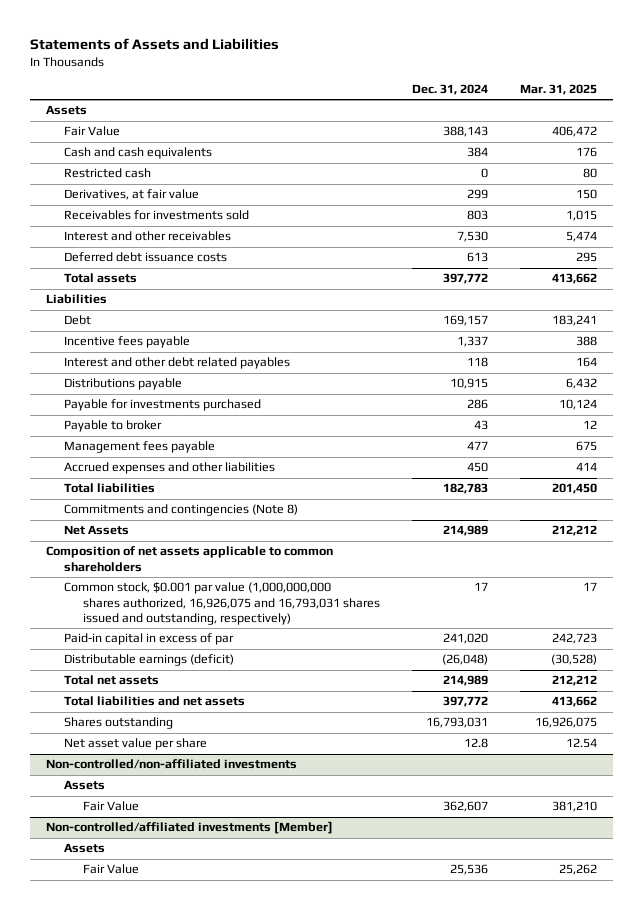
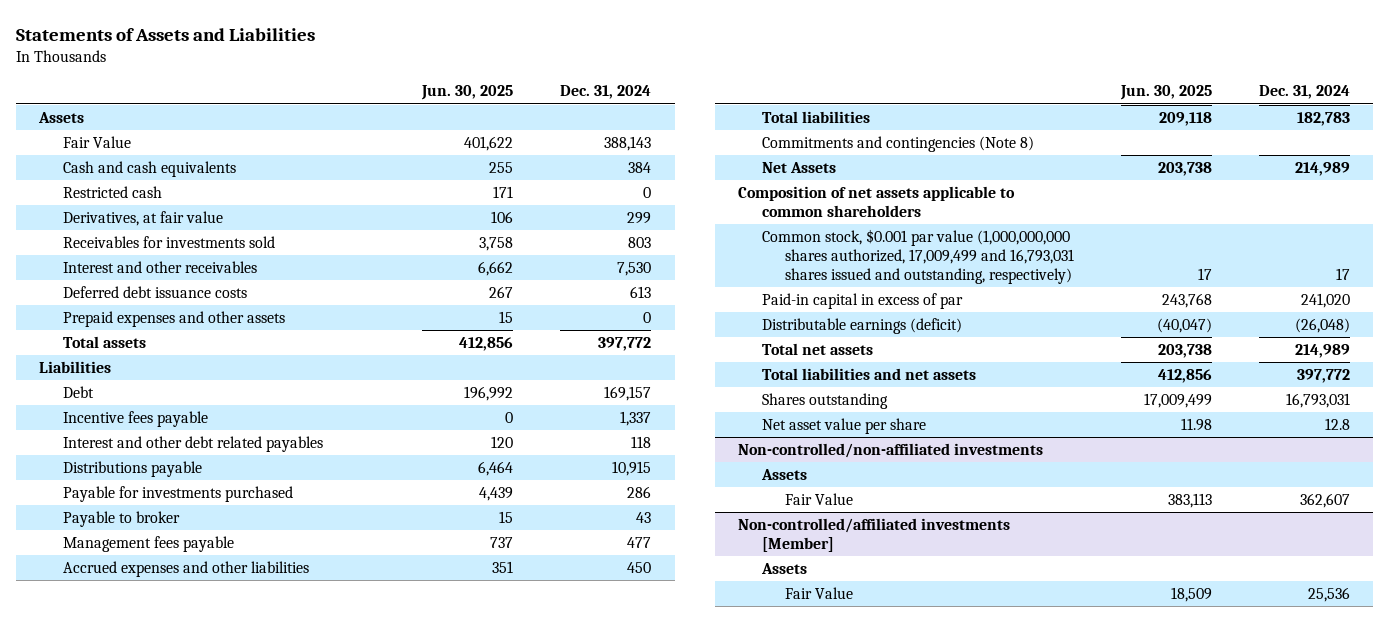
[519,84,597,96] Mar. 31, 2025 -> none
none -> [421,85,514,101] Jun. 30, 2025
none -> [62,311,285,328] Prepaid expenses and other assets
[64,582,380,625] Common stock, $0.001 par value (1,000,000,000 shares authorized, 16,926,075 and 16,793,031 shares issued and outstanding, respectively) -> [761,229,1074,284] Common stock, $0.001 par value (1,000,000,000 shares authorized, 17,009,499 and 16,793,031 shares issued and outstanding, respectively)

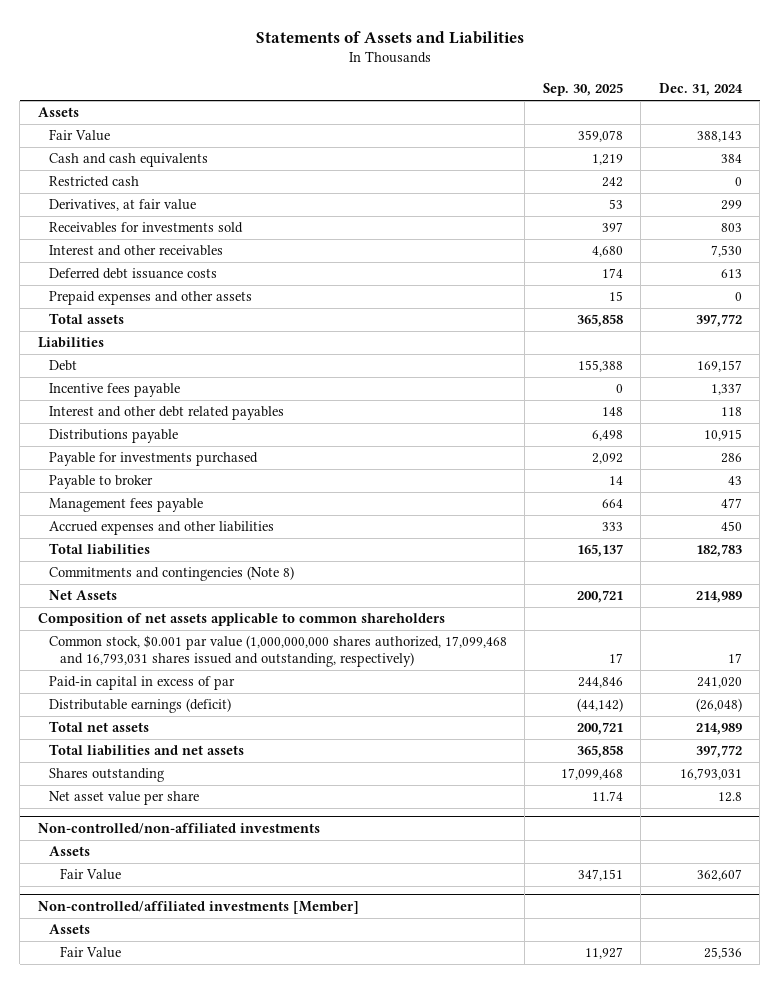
[421,85,514,101] Jun. 30, 2025 -> none
none -> [542,83,623,97] Sep. 30, 2025
[761,229,1074,284] Common stock, $0.001 par value (1,000,000,000 shares authorized, 17,009,499 and 16,793,031 shares issued and outstanding, respectively) -> [49,635,508,668] Common stock, $0.001 par value (1,000,000,000 shares authorized, 17,099,468 and 16,793,031 shares issued and outstanding, respectively)

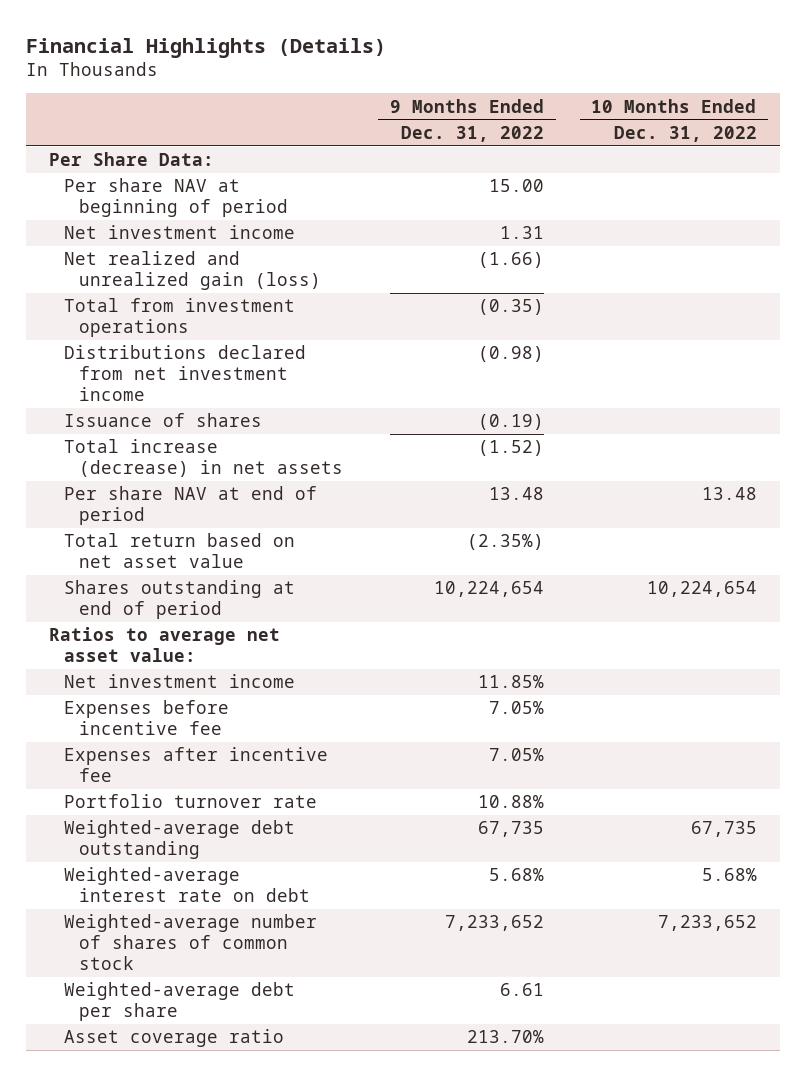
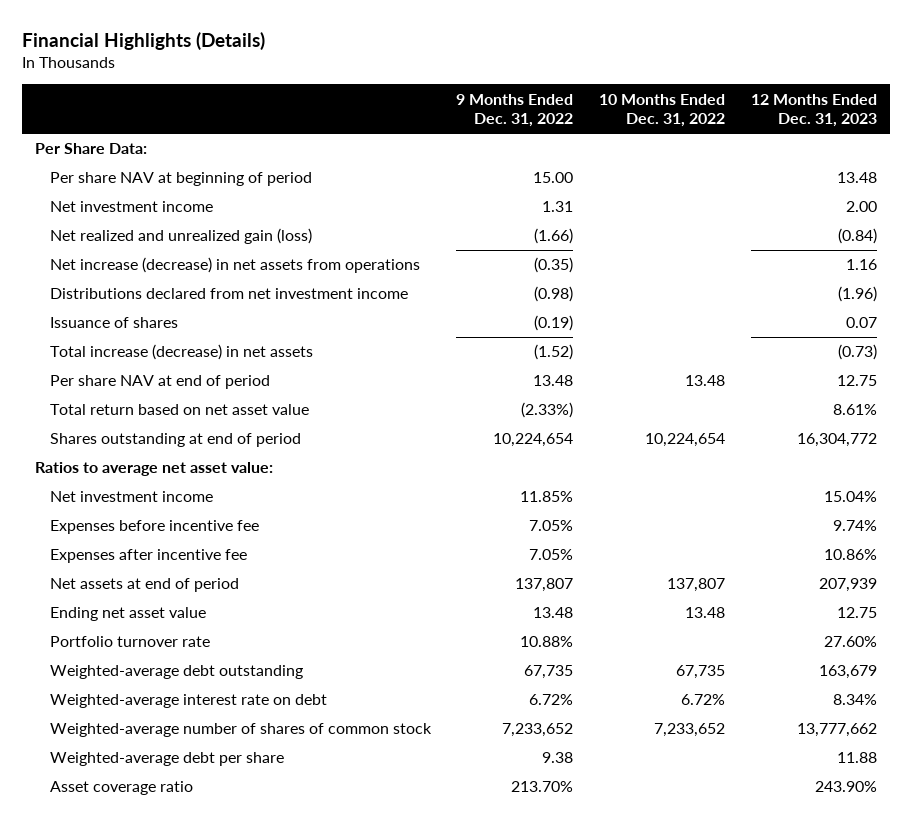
none -> [751,93,878,128] 12 Months Ended Dec. 31, 2023
[64,298,296,338] Total from investment operations -> [49,257,420,274] Net increase (decrease) in net assets from operations
[467,534,545,551] (2.35%) -> [521,402,574,419] (2.33%)
none -> [49,578,239,593] Net assets at end of period
none -> [49,607,206,622] Ending net asset value
[489,868,545,882] 5.68% -> [529,694,574,706] 6.72%
[701,868,757,882] 5.68% -> [681,694,726,706] 6.72%
[500,983,545,997] 6.61 -> [542,752,574,764] 9.38

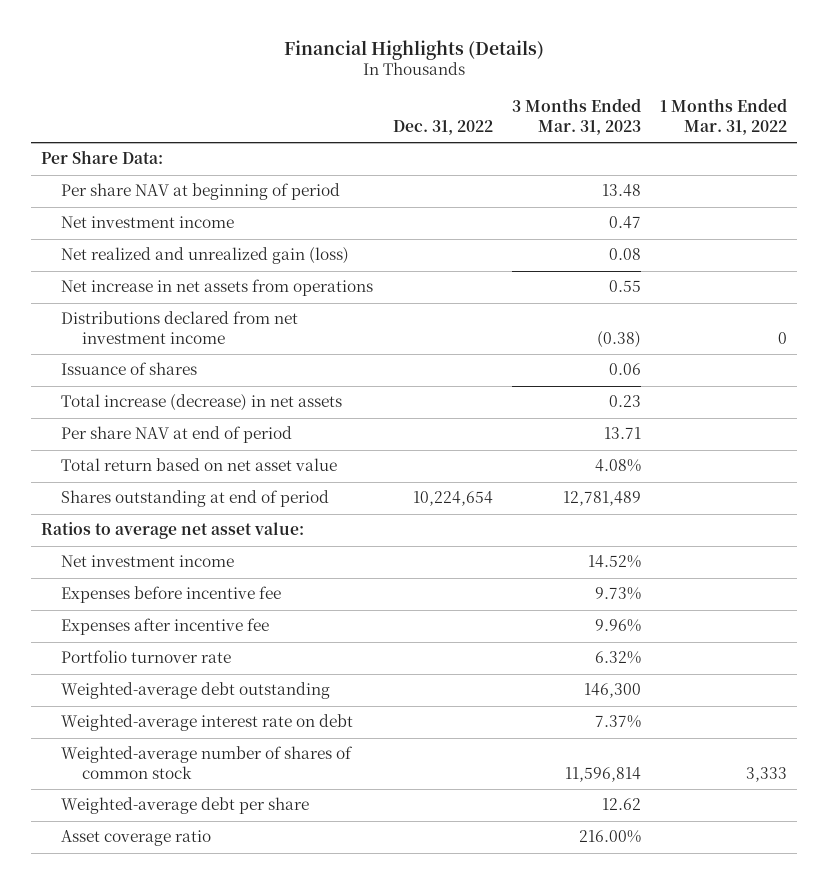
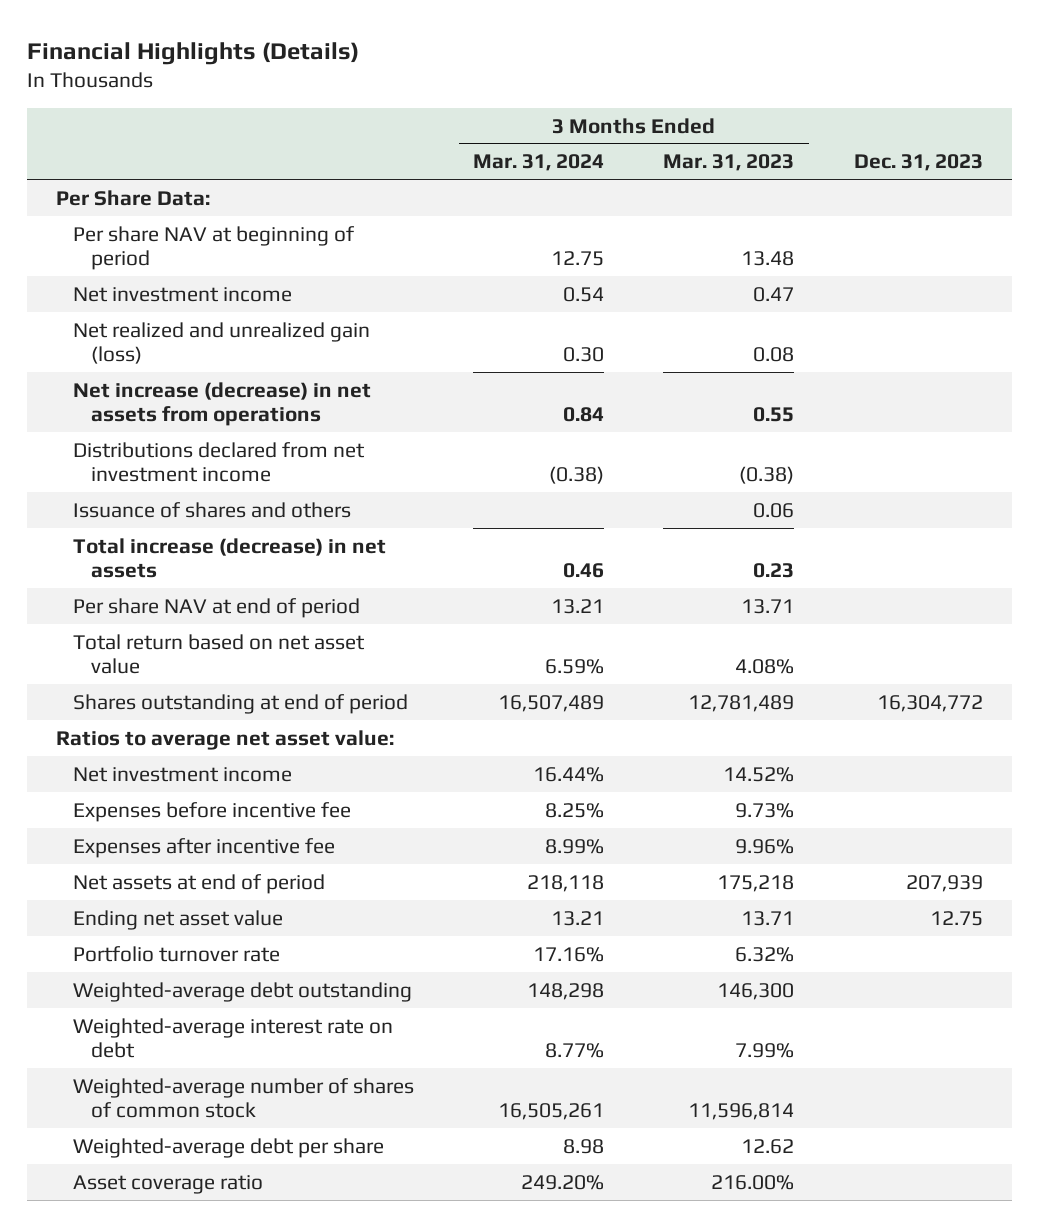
[392,119,493,135] Dec. 31, 2022 -> none
[660,98,788,135] 1 Months Ended Mar. 31, 2022 -> none
none -> [473,154,605,172] Mar. 31, 2024
none -> [853,154,983,172] Dec. 31, 2023
[61,279,374,297] Net increase in net assets from operations -> [73,381,372,427] Net increase (decrease) in net assets from operations
[61,362,198,376] Issuance of shares -> [73,501,352,518] Issuance of shares and others
none -> [73,873,326,894] Net assets at end of period
none -> [73,909,284,930] Ending net asset value
[595,715,642,729] 7.37% -> [735,1043,795,1059] 7.99%

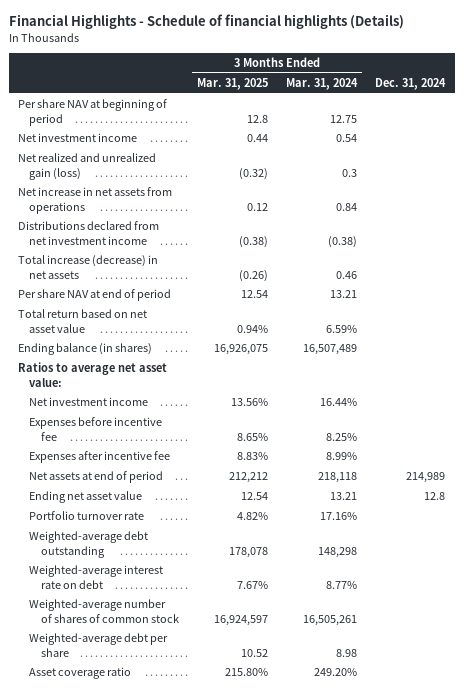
[26,42,359,66] Financial Highlights (Details) -> [9,14,405,30] Financial Highlights - Schedule of financial highlights (Details)
[663,154,795,172] Mar. 31, 2023 -> none
[853,154,983,172] Dec. 31, 2023 -> none
none -> [196,77,268,90] Mar. 31, 2025
none -> [375,77,447,90] Dec. 31, 2024
[56,189,211,206] Per Share Data: -> none
[563,347,605,363] 0.30 -> [342,168,358,177] 0.3
[73,381,372,427] Net increase (decrease) in net assets from operations -> [18,187,173,214] Net increase in net assets from operations
[73,501,352,518] Issuance of shares and others -> none
[73,693,409,714] Shares outstanding at end of period -> [18,343,153,356] Ending balance (in shares)

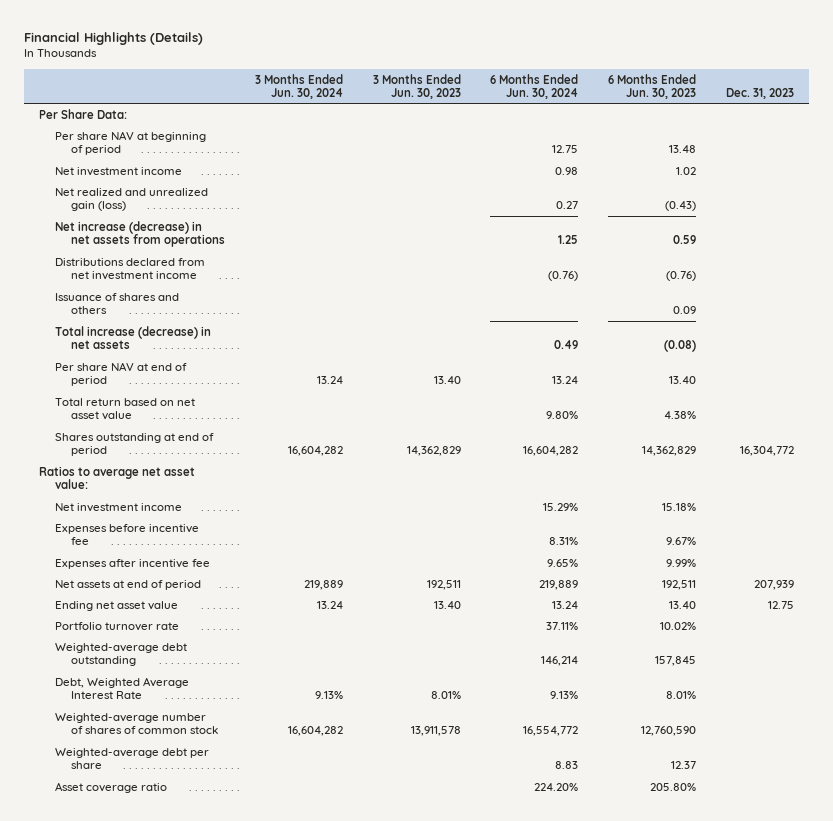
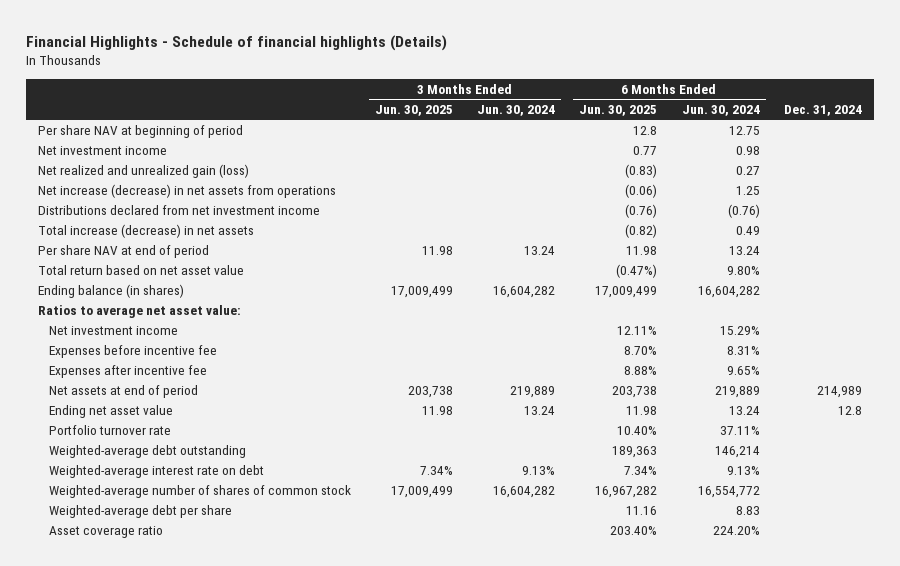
[24,31,204,45] Financial Highlights (Details) -> [26,35,448,52] Financial Highlights - Schedule of financial highlights (Details)
[372,73,461,99] 3 Months Ended Jun. 30, 2023 -> none
[607,73,696,99] 6 Months Ended Jun. 30, 2023 -> none
[725,87,794,99] Dec. 31, 2023 -> none
none -> [374,105,453,117] Jun. 30, 2025
none -> [579,105,658,117] Jun. 30, 2025
none -> [783,105,862,117] Dec. 31, 2024
[38,108,127,119] Per Share Data: -> none
[55,292,180,315] Issuance of shares and others -> none
[55,432,215,457] Shares outstanding at end of period -> [38,283,185,298] Ending balance (in shares)
[55,676,190,700] Debt, Weighted Average Interest Rate -> [48,464,264,478] Weighted-average interest rate on debt

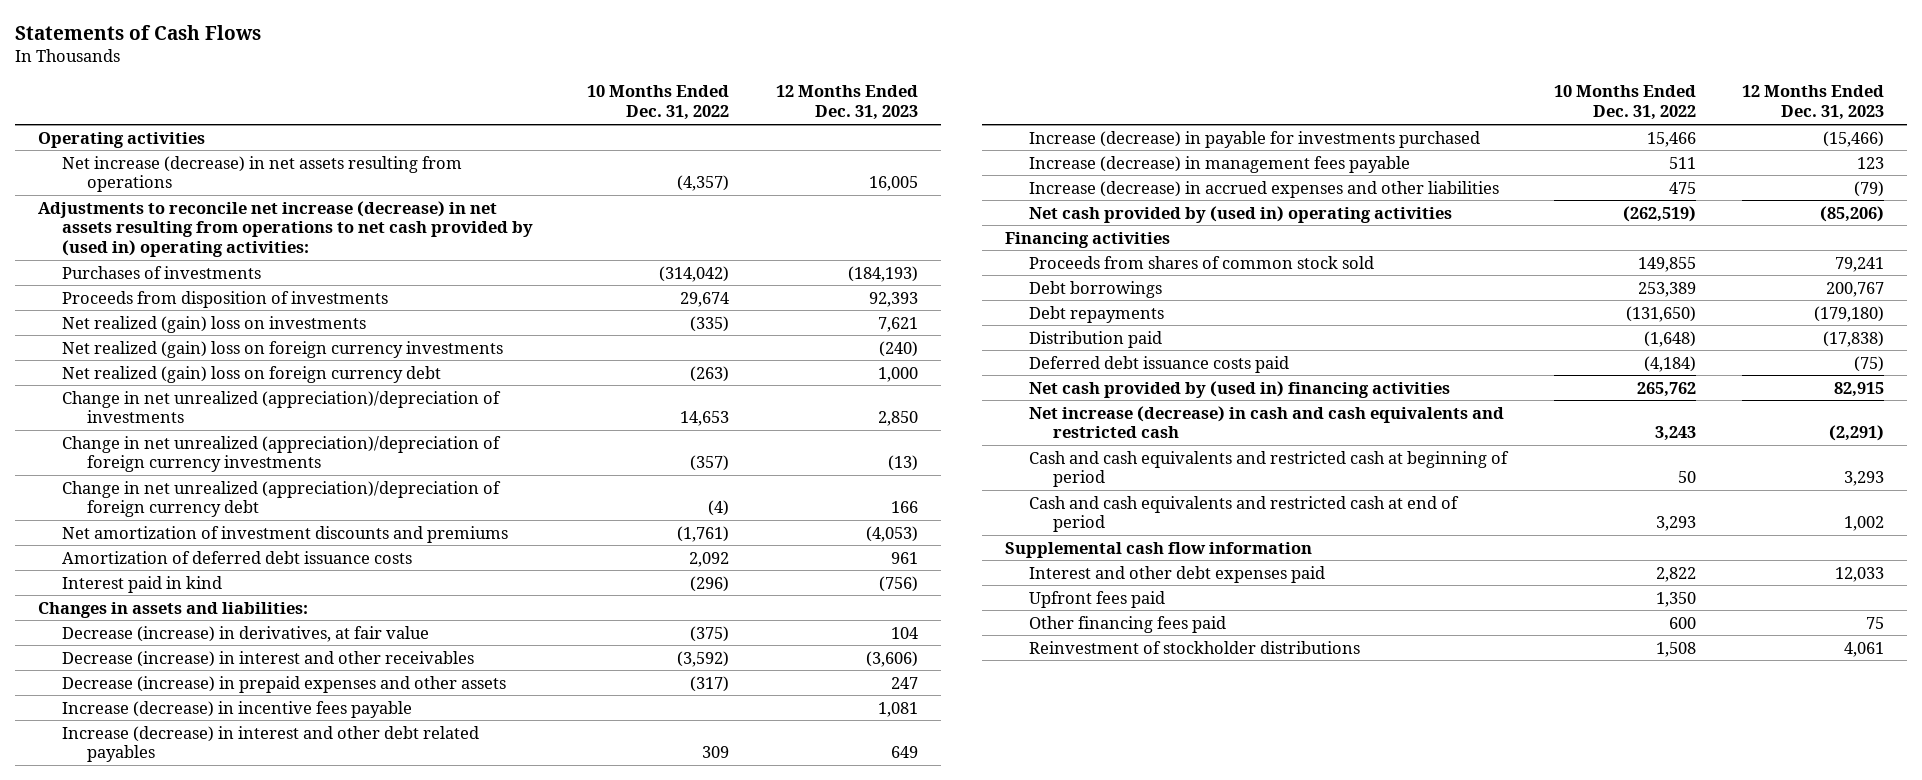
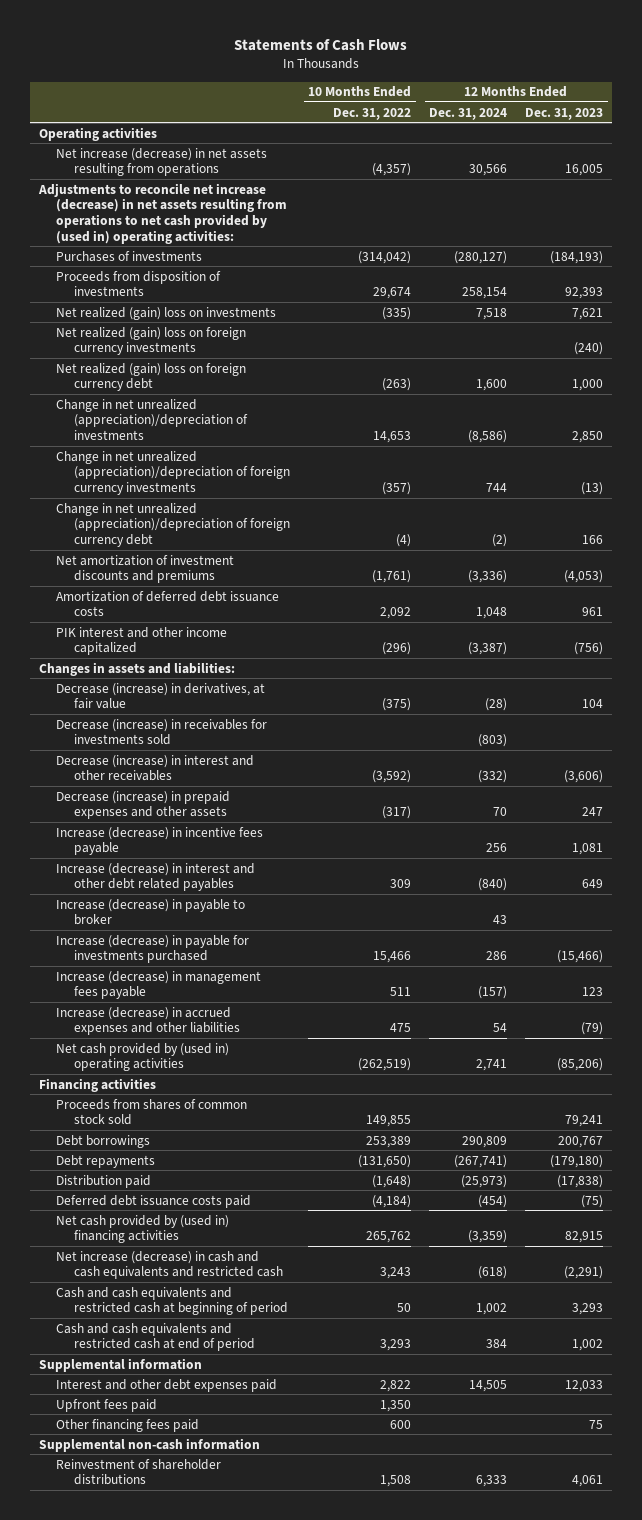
none -> [429,107,508,120] Dec. 31, 2024
[62,575,223,593] Interest paid in kind -> [56,626,228,656] PIK interest and other income capitalized
none -> [56,718,268,746] Decrease (increase) in receivables for investments sold
none -> [56,898,246,926] Increase (decrease) in payable to broker
[1004,541,1312,558] Supplemental cash flow information -> [38,1357,202,1372] Supplemental information
none -> [38,1437,260,1452] Supplemental non-cash information
[1029,640,1361,654] Reinvestment of stockholder distributions -> [56,1458,222,1486] Reinvestment of shareholder distributions

